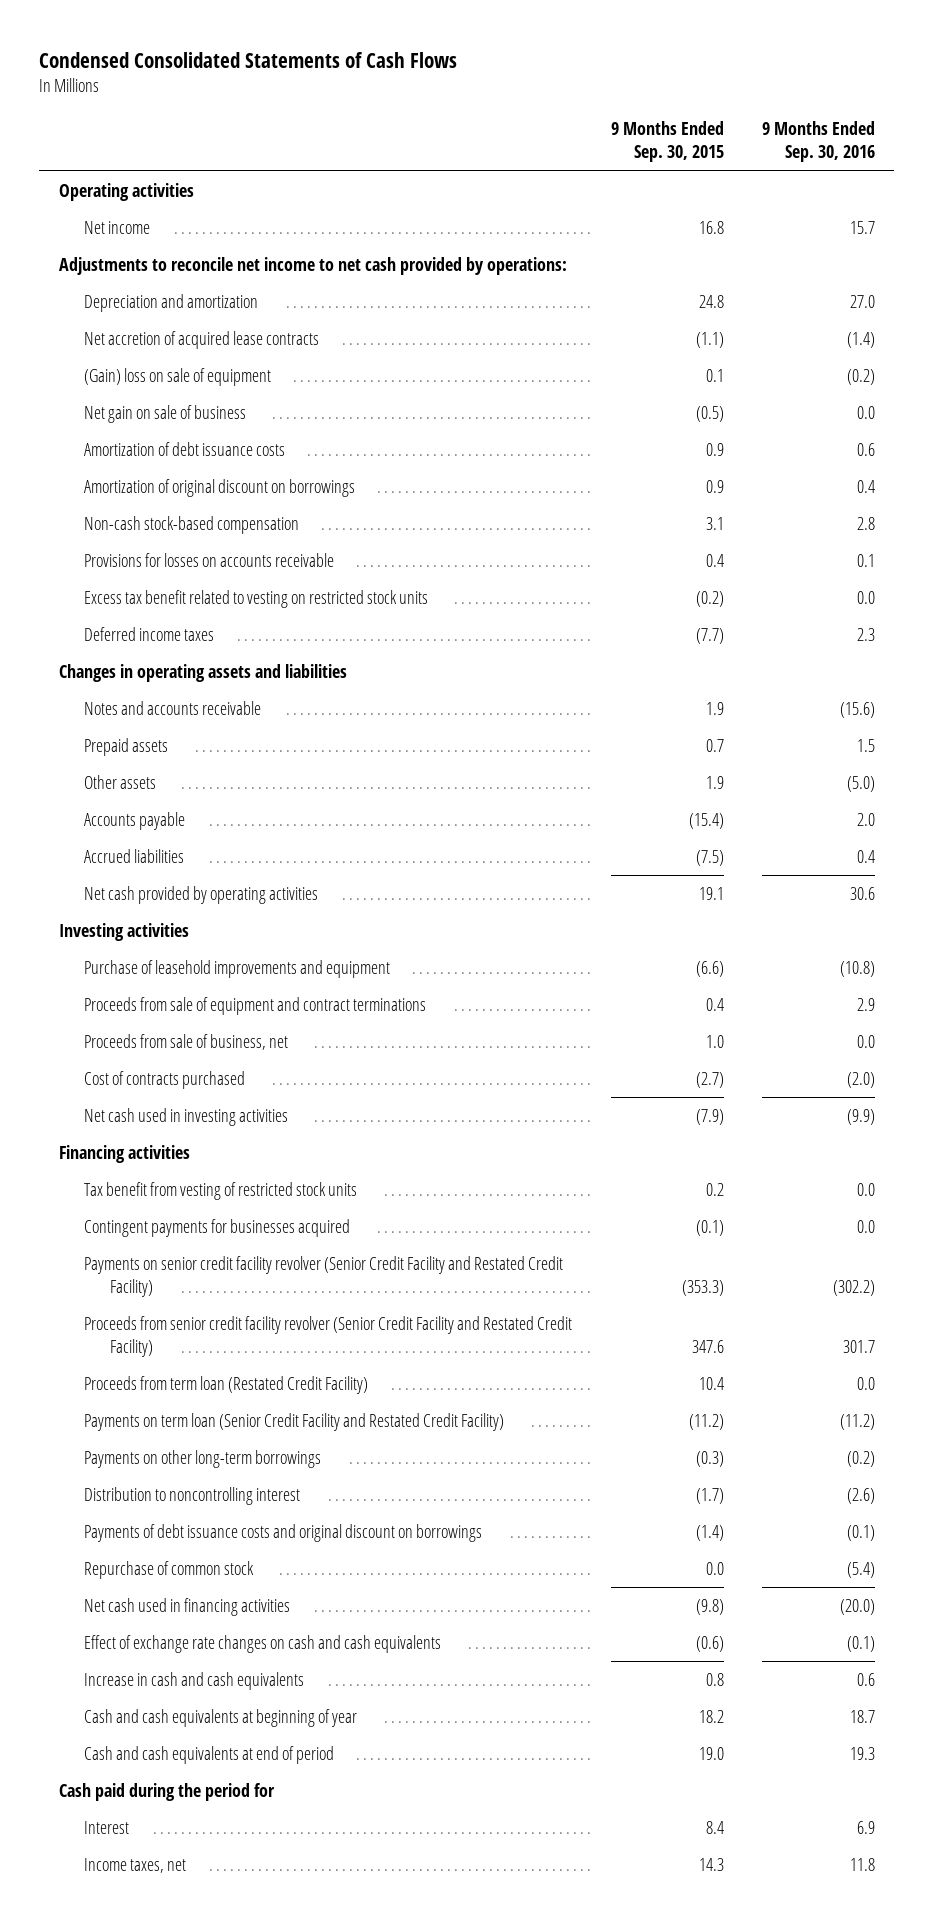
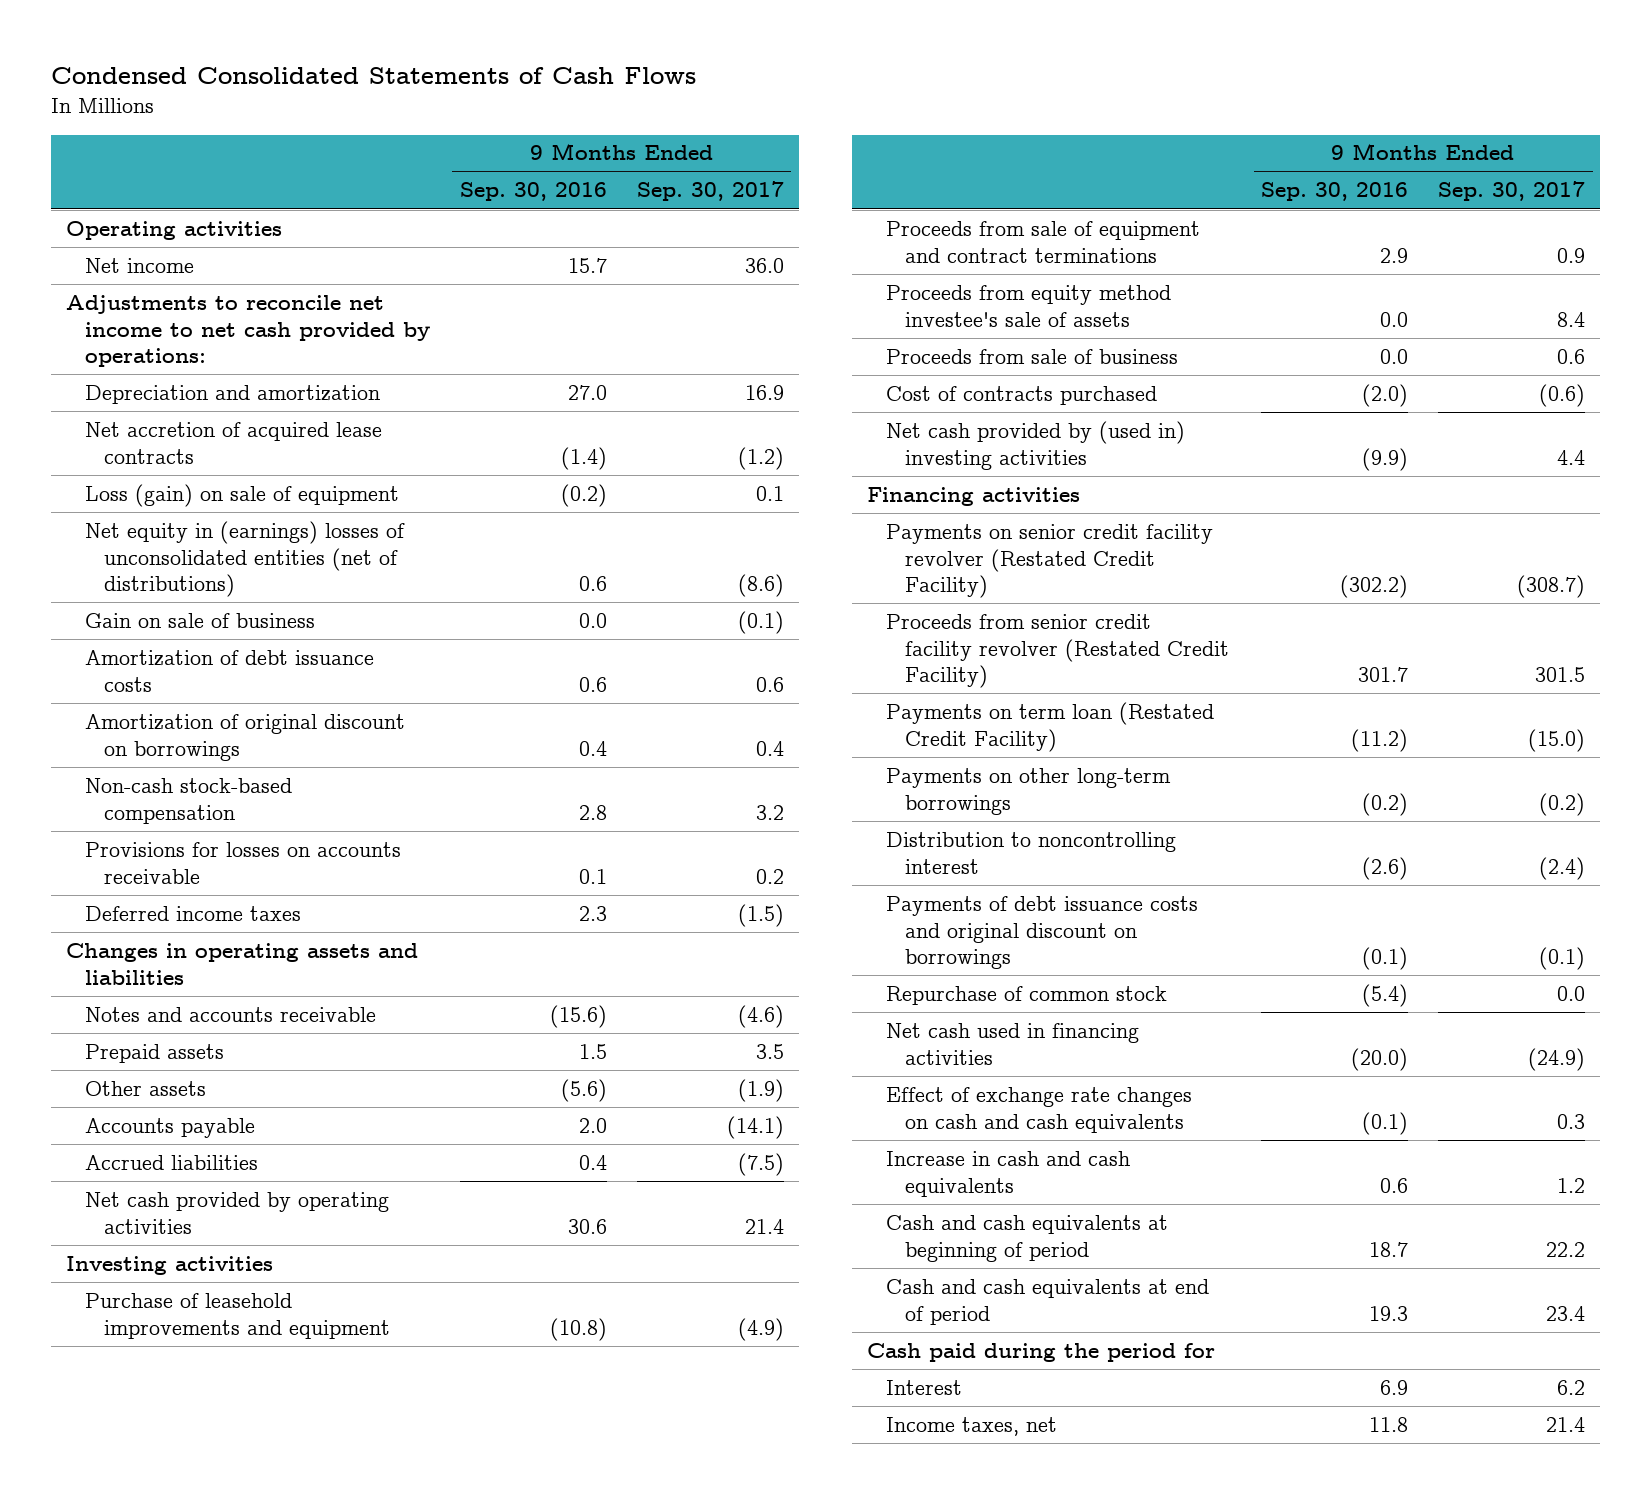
[610,121,724,163] 9 Months Ended Sep. 30, 2015 -> none
none -> [636,181,784,202] Sep. 30, 2017
[84,367,272,386] (Gain) loss on sale of equipment -> [84,483,399,507] Loss (gain) on sale of equipment
none -> [84,520,405,598] Net equity in (earnings) losses of unconsolidated entities (net of distributions)
[84,404,247,423] Net gain on sale of business -> [84,612,315,628] Gain on sale of business
[84,589,429,608] Excess tax benefit related to vesting on restricted stock units -> none
[846,775,875,792] (5.0) -> [560,1078,607,1102] (5.6)
none -> [886,284,1172,327] Proceeds from equity method investee's sale of assets
[84,1033,289,1050] Proceeds from sale of business, net -> [886,348,1179,364] Proceeds from sale of business
[84,1107,289,1126] Net cash used in investing activities -> [886,420,1186,470] Net cash provided by (used in) investing activities
[84,1181,358,1200] Tax benefit from vesting of restricted stock units -> none
[84,1218,351,1237] Contingent payments for businesses acquired -> none
[84,1375,369,1394] Proceeds from term loan (Restated Credit Facility) -> none
[84,1255,564,1298] Payments on senior credit facility revolver (Senior Credit Facility and Restated Credit Facility) -> [886,523,1214,599] Payments on senior credit facility revolver (Restated Credit Facility)
[84,1315,573,1358] Proceeds from senior credit facility revolver (Senior Credit Facility and Restated Credit Facility) -> [886,613,1230,689] Proceeds from senior credit facility revolver (Restated Credit Facility)
[84,1412,505,1431] Payments on term loan (Senior Credit Facility and Restated Credit Facility) -> [886,701,1215,752] Payments on term loan (Restated Credit Facility)
[84,1708,358,1727] Cash and cash equivalents at beginning of year -> [886,1214,1169,1262] Cash and cash equivalents at beginning of period

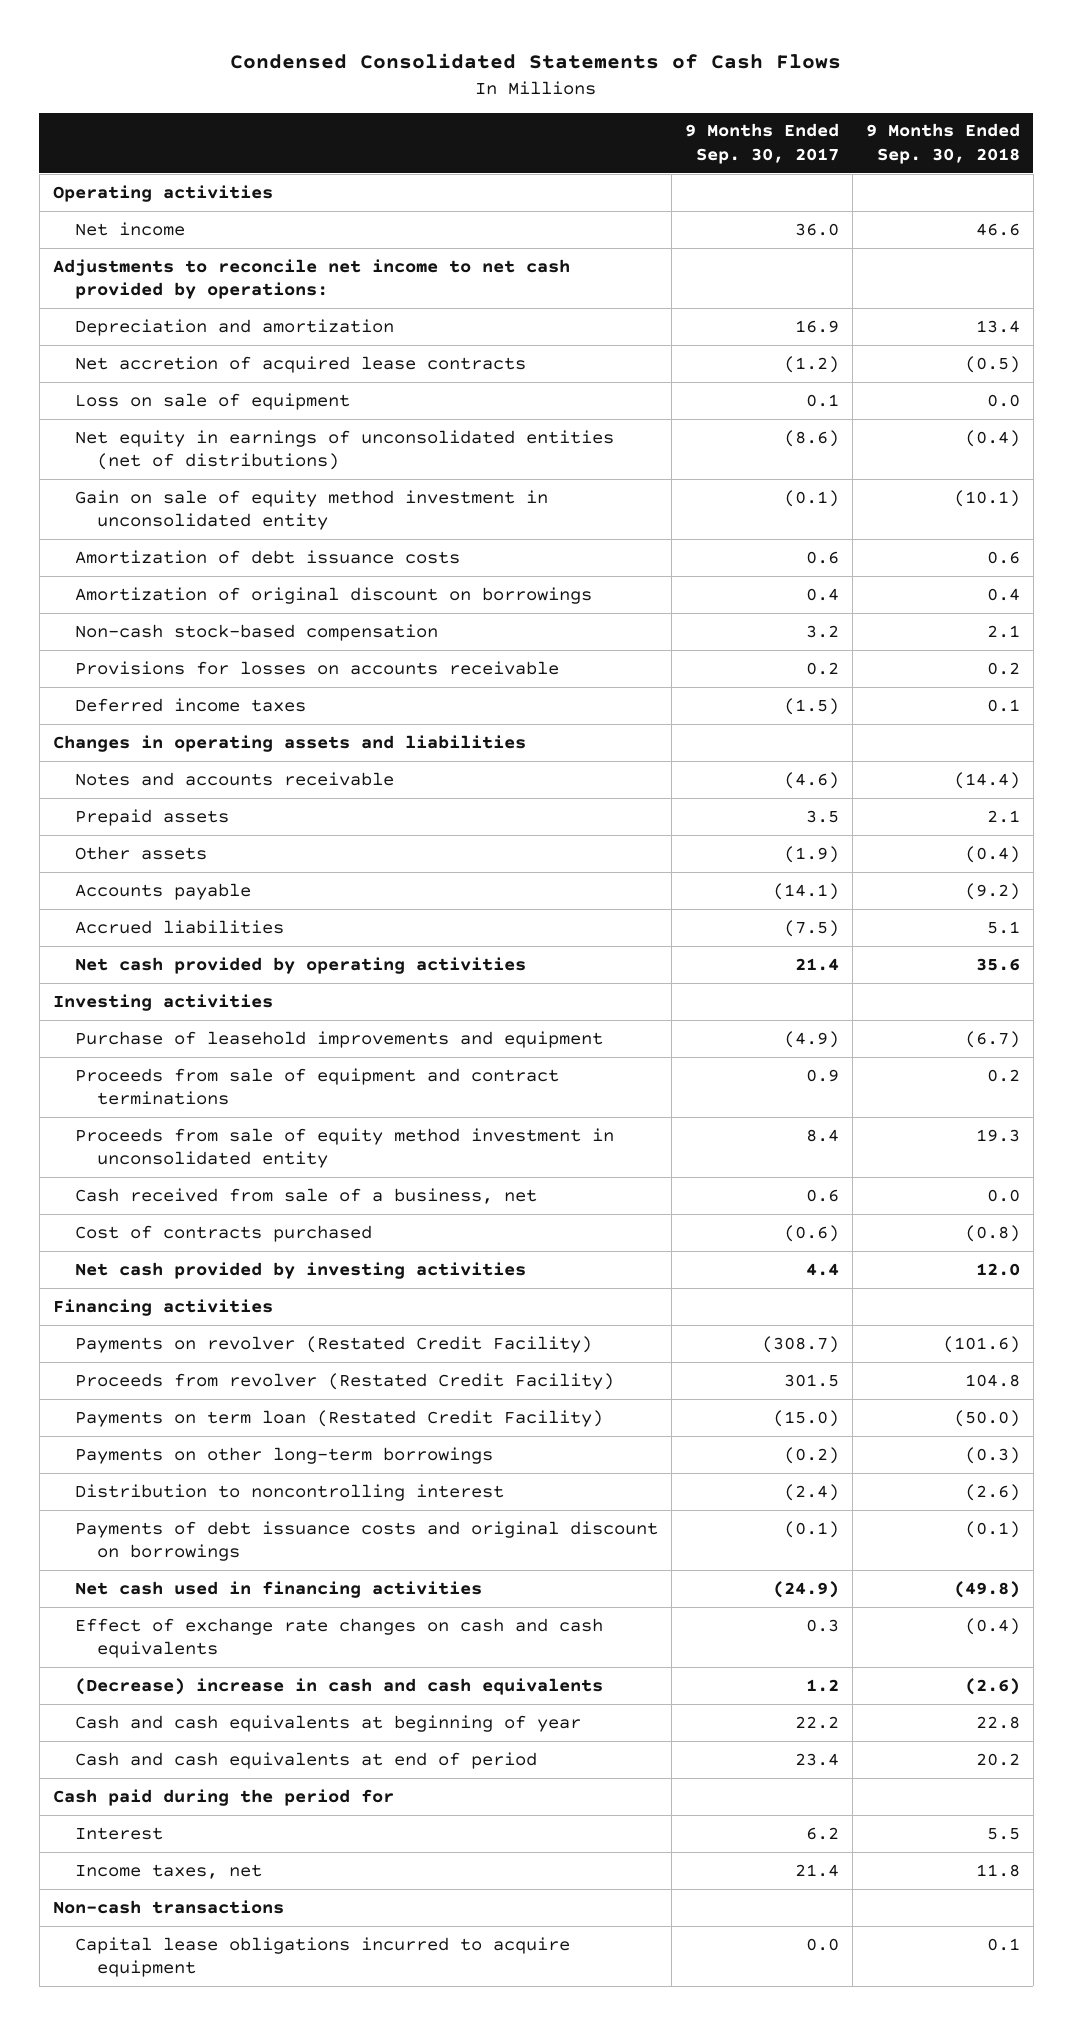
[459,182,607,202] Sep. 30, 2016 -> none
none -> [865,123,1020,164] 9 Months Ended Sep. 30, 2018
[84,612,315,628] Gain on sale of business -> none
[84,483,399,507] Loss (gain) on sale of equipment -> [74,392,350,410] Loss on sale of equipment
[84,520,405,598] Net equity in (earnings) losses of unconsolidated entities (net of distributions) -> [74,429,614,471] Net equity in earnings of unconsolidated entities (net of distributions)
none -> [74,489,548,531] Gain on sale of equity method investment in unconsolidated entity
[886,284,1172,327] Proceeds from equity method investee's sale of assets -> [74,1127,614,1169] Proceeds from sale of equity method investment in unconsolidated entity
[886,348,1179,364] Proceeds from sale of business -> [74,1187,537,1204] Cash received from sale of a business, net
[886,420,1186,470] Net cash provided by (used in) investing activities -> [74,1261,526,1279] Net cash provided by investing activities
[886,523,1214,599] Payments on senior credit facility revolver (Restated Credit Facility) -> [74,1335,592,1353] Payments on revolver (Restated Credit Facility)
[886,613,1230,689] Proceeds from senior credit facility revolver (Restated Credit Facility) -> [74,1372,614,1390] Proceeds from revolver (Restated Credit Facility)
[886,985,1168,1005] Repurchase of common stock -> none
[886,1150,1131,1197] Increase in cash and cash equivalents -> [74,1677,603,1695] (Decrease) increase in cash and cash equivalents
[886,1214,1169,1262] Cash and cash equivalents at beginning of period -> [74,1714,581,1732] Cash and cash equivalents at beginning of year
none -> [52,1899,284,1914] Non-cash transactions
none -> [74,1936,570,1978] Capital lease obligations incurred to acquire equipment

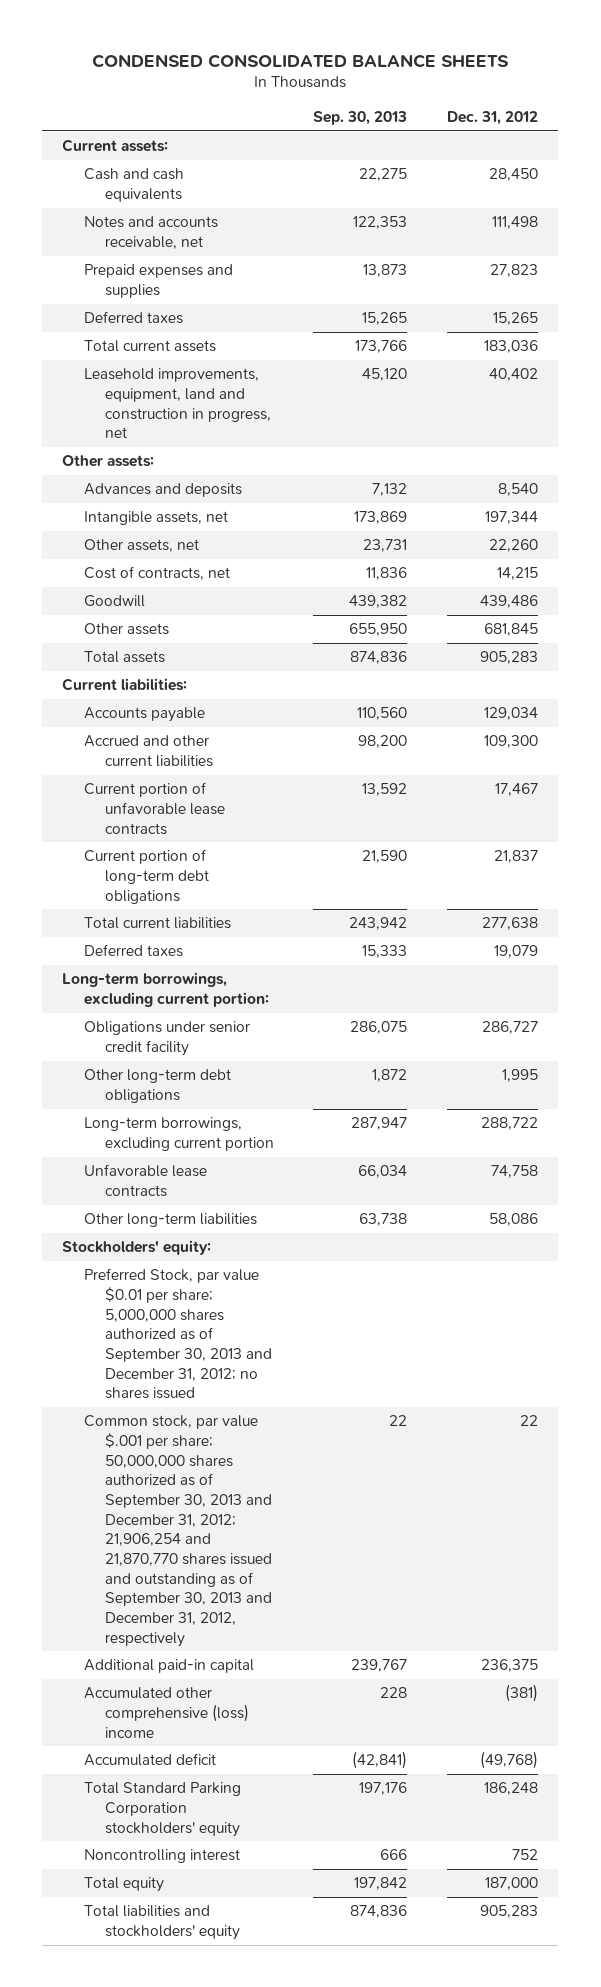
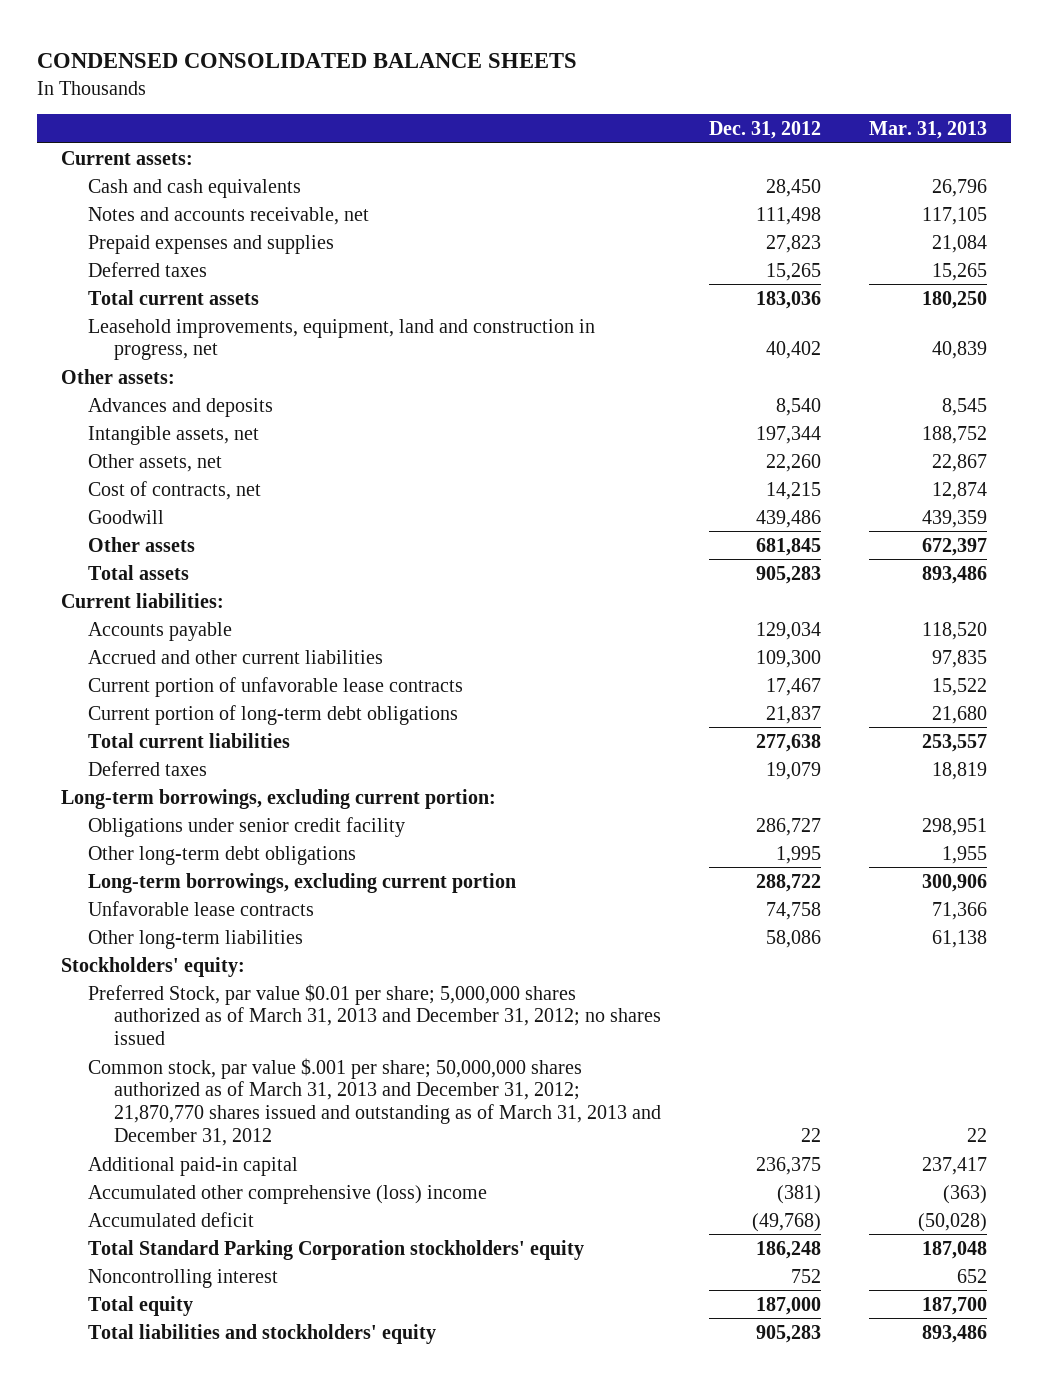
[313,111,408,126] Sep. 30, 2013 -> none
none -> [868,120,987,139] Mar. 31, 2013
[83,1268,272,1400] Preferred Stock, par value $0.01 per share; 5,000,000 shares authorized as of September 30, 2013 and December 31, 2012; no shares issued -> [87,983,662,1046] Preferred Stock, par value $0.01 per share; 5,000,000 shares authorized as of March 31, 2013 and December 31, 2012; no shares issued
[83,1415,272,1647] Common stock, par value $.001 per share; 50,000,000 shares authorized as of September 30, 2013 and December 31, 2012; 21,906,254 and 21,870,770 shares issued and outstanding as of September 30, 2013 and December 31, 2012, respectively -> [87,1057,662,1147] Common stock, par value $.001 per share; 50,000,000 shares authorized as of March 31, 2013 and December 31, 2012; 21,870,770 shares issued and outstanding as of March 31, 2013 and December 31, 2012

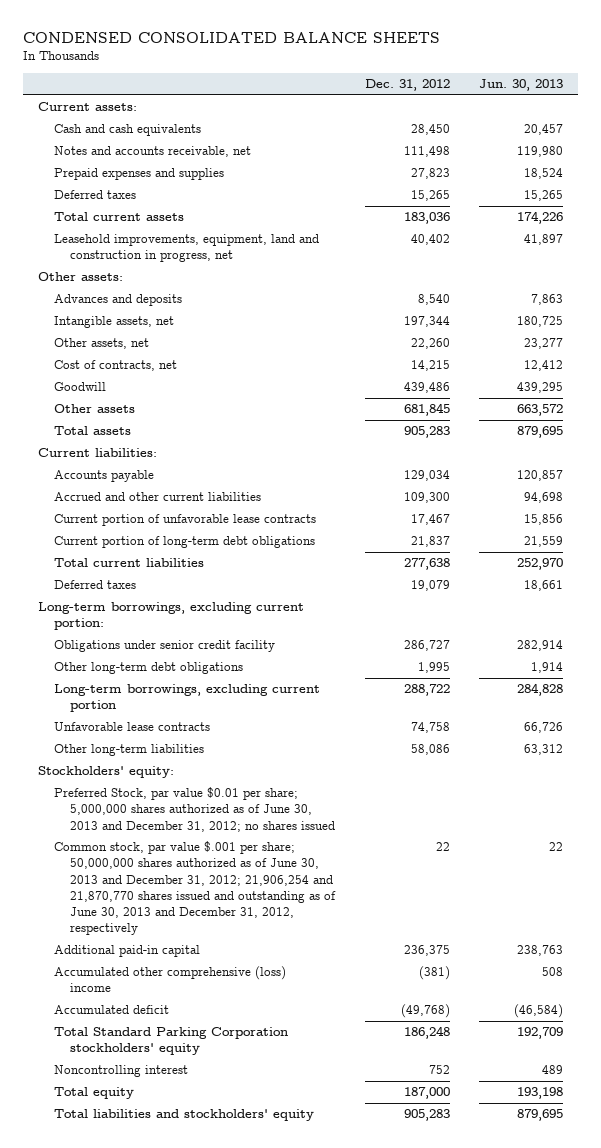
[868,120,987,139] Mar. 31, 2013 -> none
none -> [479,79,564,92] Jun. 30, 2013
[87,983,662,1046] Preferred Stock, par value $0.01 per share; 5,000,000 shares authorized as of March 31, 2013 and December 31, 2012; no shares issued -> [53,787,335,832] Preferred Stock, par value $0.01 per share; 5,000,000 shares authorized as of June 30, 2013 and December 31, 2012; no shares issued
[87,1057,662,1147] Common stock, par value $.001 per share; 50,000,000 shares authorized as of March 31, 2013 and December 31, 2012; 21,870,770 shares issued and outstanding as of March 31, 2013 and December 31, 2012 -> [53,841,336,936] Common stock, par value $.001 per share; 50,000,000 shares authorized as of June 30, 2013 and December 31, 2012; 21,906,254 and 21,870,770 shares issued and outstanding as of June 30, 2013 and December 31, 2012, respectively

